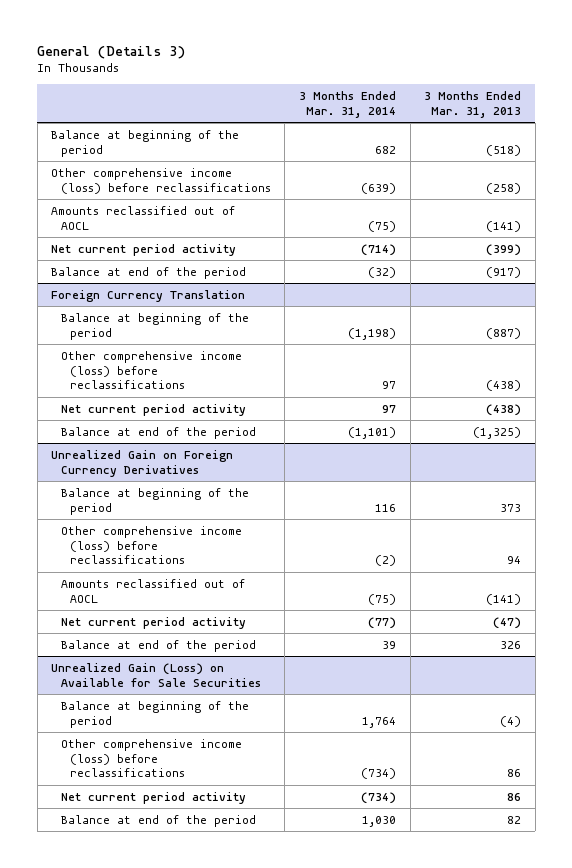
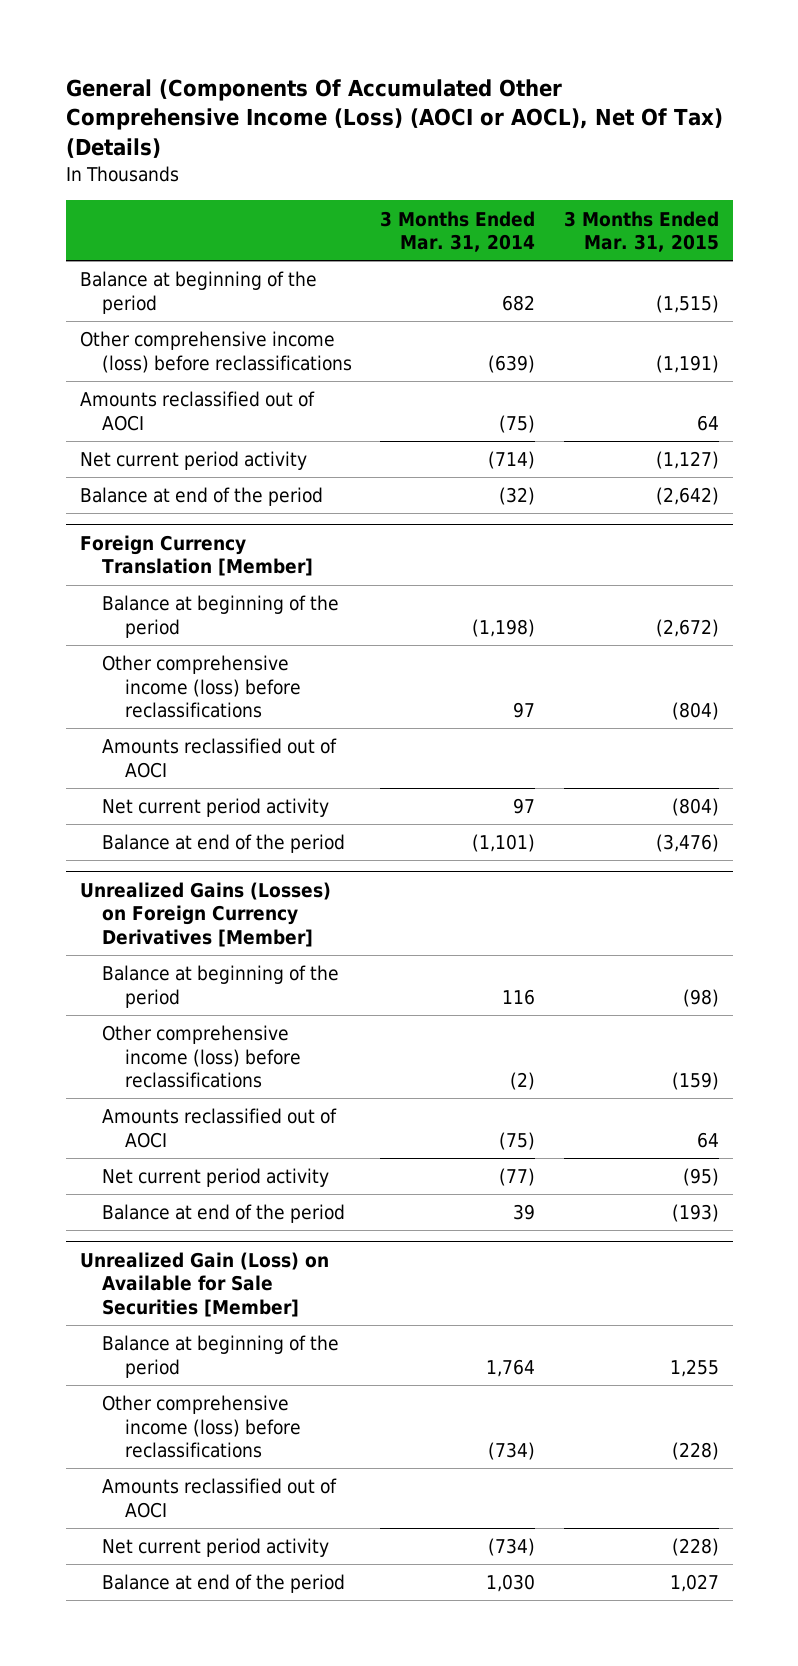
[37,45,186,59] General (Details 3) -> [65,78,723,159] General (Components Of Accumulated Other Comprehensive Income (Loss) (AOCI or AOCL), Net Of Tax) (Details)
[424,90,522,118] 3 Months Ended Mar. 31, 2013 -> none
none -> [563,210,719,253] 3 Months Ended Mar. 31, 2015
[51,205,236,230] Amounts reclassified out of AOCL -> [79,391,315,431] Amounts reclassified out of AOCI
[51,289,246,302] Foreign Currency Translation -> [79,534,314,577] Foreign Currency Translation [Member]
none -> [102,738,338,778] Amounts reclassified out of AOCI
[51,449,234,477] Unrealized Gain on Foreign Currency Derivatives -> [79,881,331,947] Unrealized Gains (Losses) on Foreign Currency Derivatives [Member]
[60,578,245,603] Amounts reclassified out of AOCL -> [102,1108,338,1148] Amounts reclassified out of AOCI
[51,662,261,687] Unrealized Gain (Loss) on Available for Sale Securities -> [79,1251,329,1317] Unrealized Gain (Loss) on Available for Sale Securities [Member]
none -> [102,1478,338,1518] Amounts reclassified out of AOCI

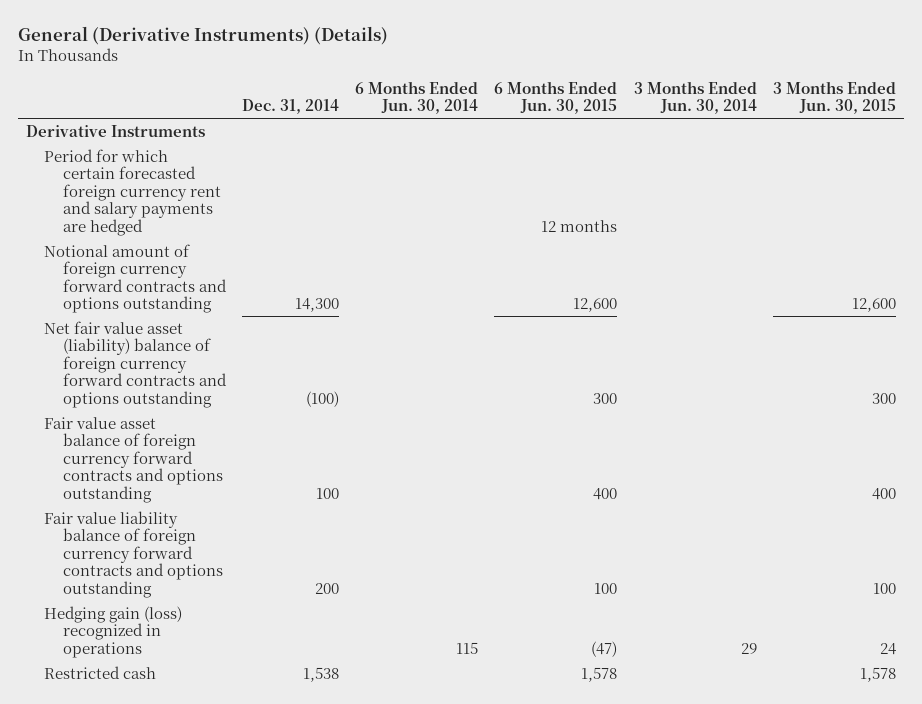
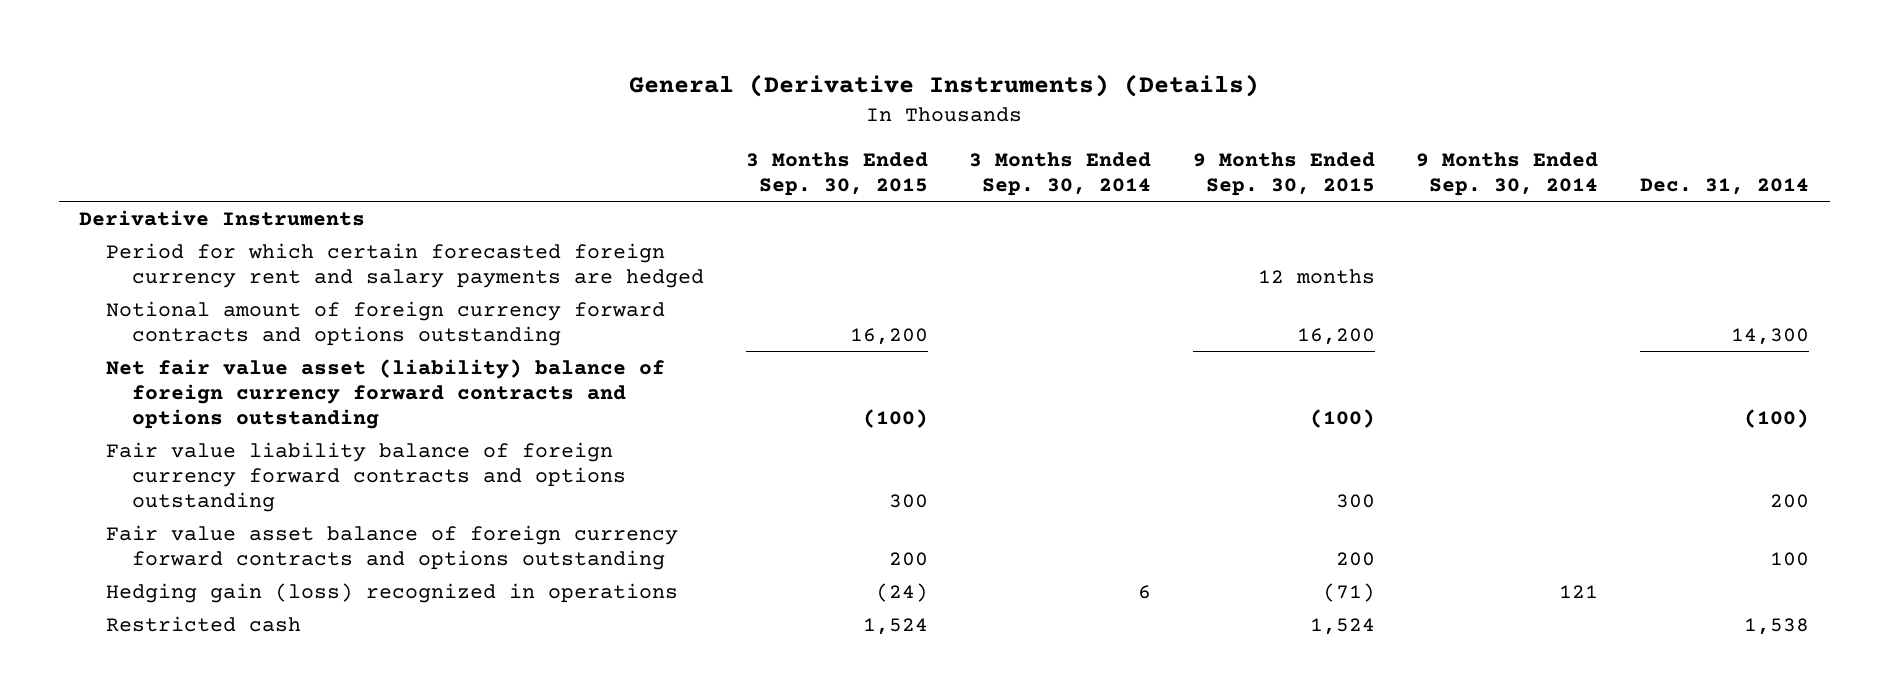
[355,80,479,115] 6 Months Ended Jun. 30, 2014 -> none
[494,80,618,115] 6 Months Ended Jun. 30, 2015 -> none
[633,80,757,115] 3 Months Ended Jun. 30, 2014 -> none
[772,80,896,115] 3 Months Ended Jun. 30, 2015 -> none
none -> [745,151,928,197] 3 Months Ended Sep. 30, 2015
none -> [969,151,1152,197] 3 Months Ended Sep. 30, 2014
none -> [1192,151,1375,197] 9 Months Ended Sep. 30, 2015
none -> [1416,151,1599,197] 9 Months Ended Sep. 30, 2014
[44,416,223,503] Fair value asset balance of foreign currency forward contracts and options outstanding -> [105,524,678,570] Fair value asset balance of foreign currency forward contracts and options outstanding

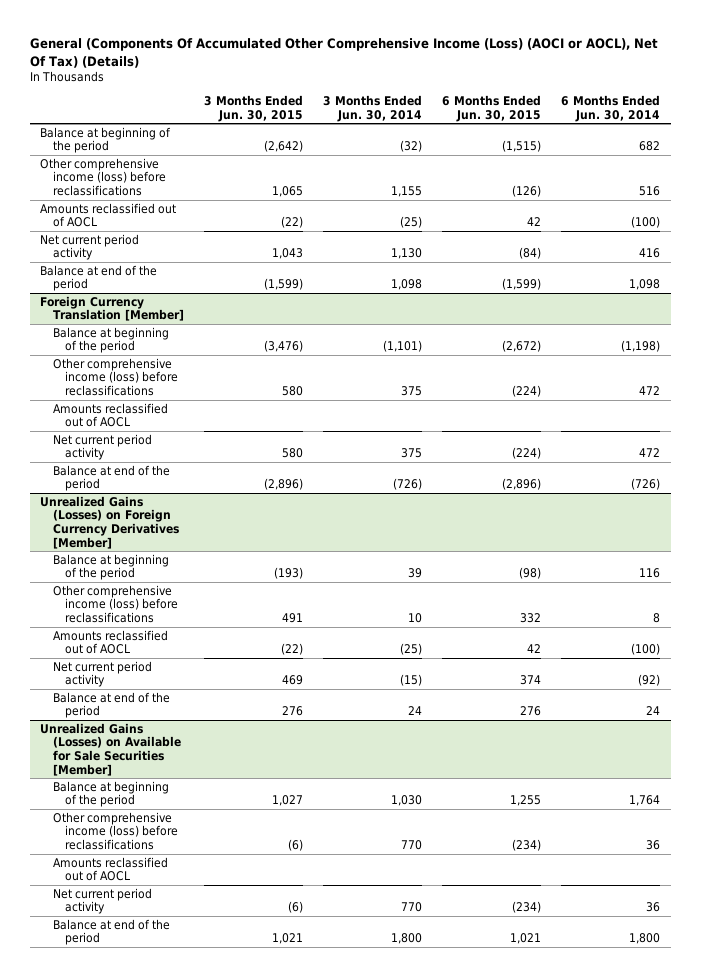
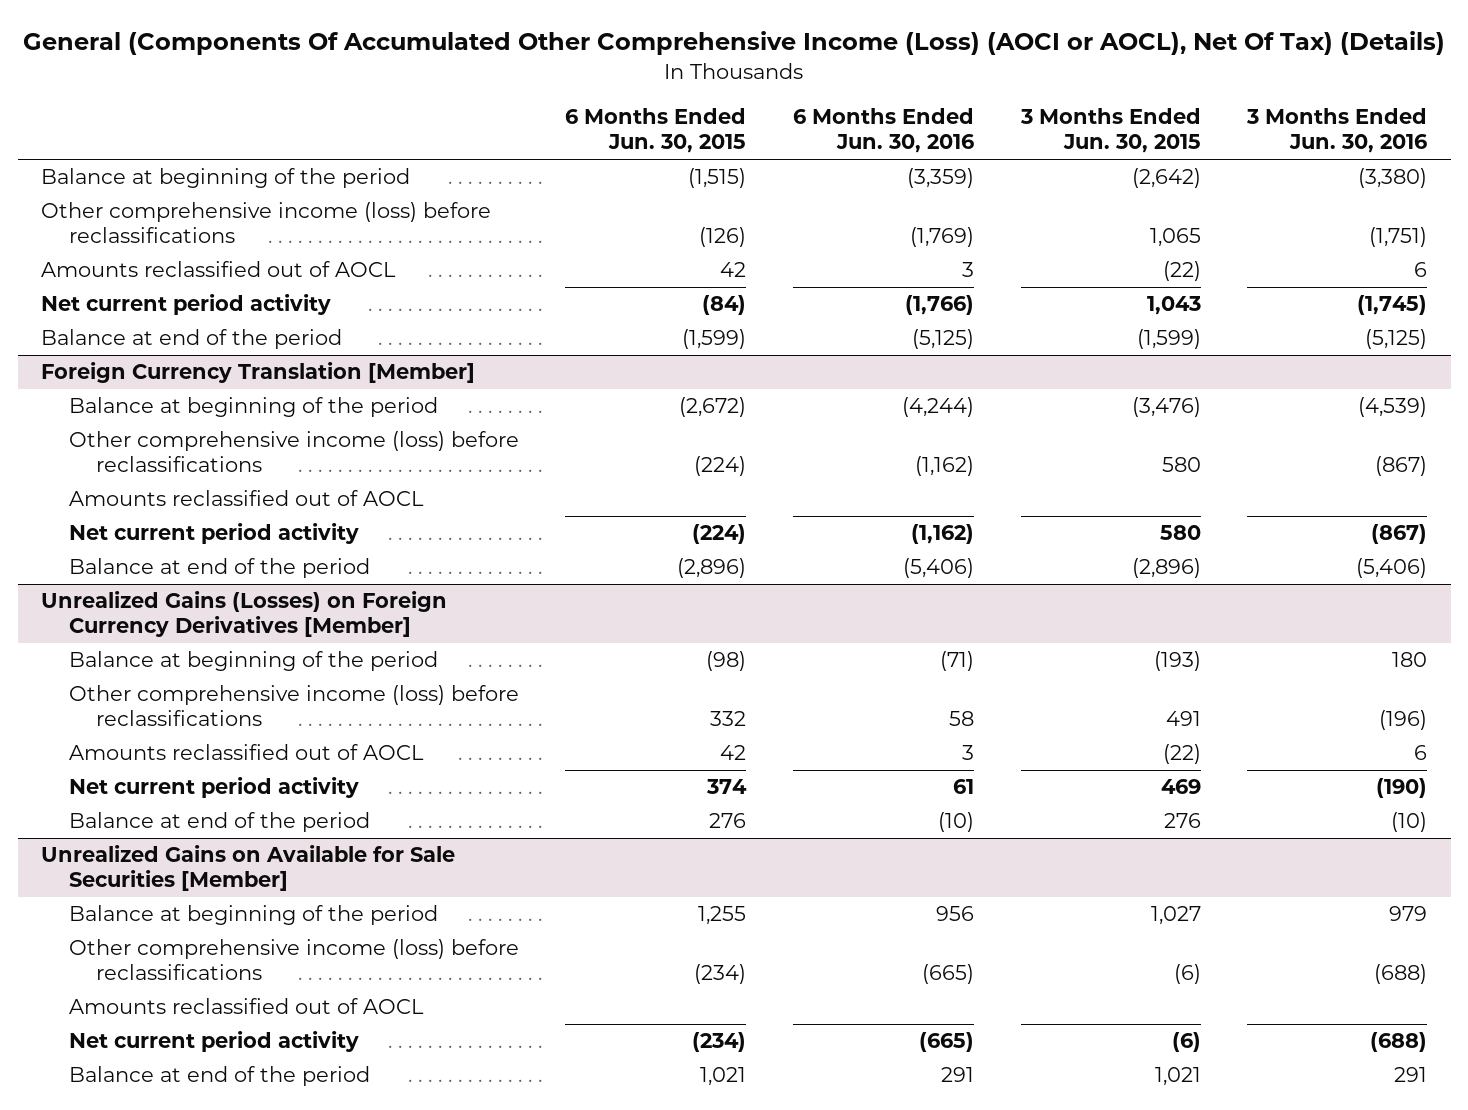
[323,95,423,123] 3 Months Ended Jun. 30, 2014 -> none
[561,95,661,123] 6 Months Ended Jun. 30, 2014 -> none
none -> [792,108,974,154] 6 Months Ended Jun. 30, 2016
none -> [1246,108,1428,154] 3 Months Ended Jun. 30, 2016
[40,722,181,777] Unrealized Gains (Losses) on Available for Sale Securities [Member] -> [41,845,456,892] Unrealized Gains on Available for Sale Securities [Member]

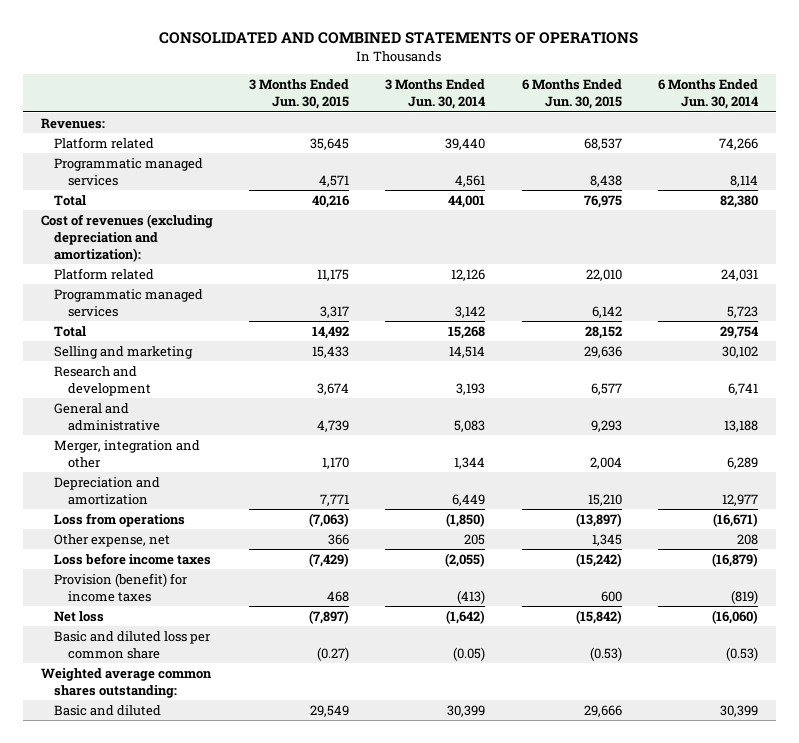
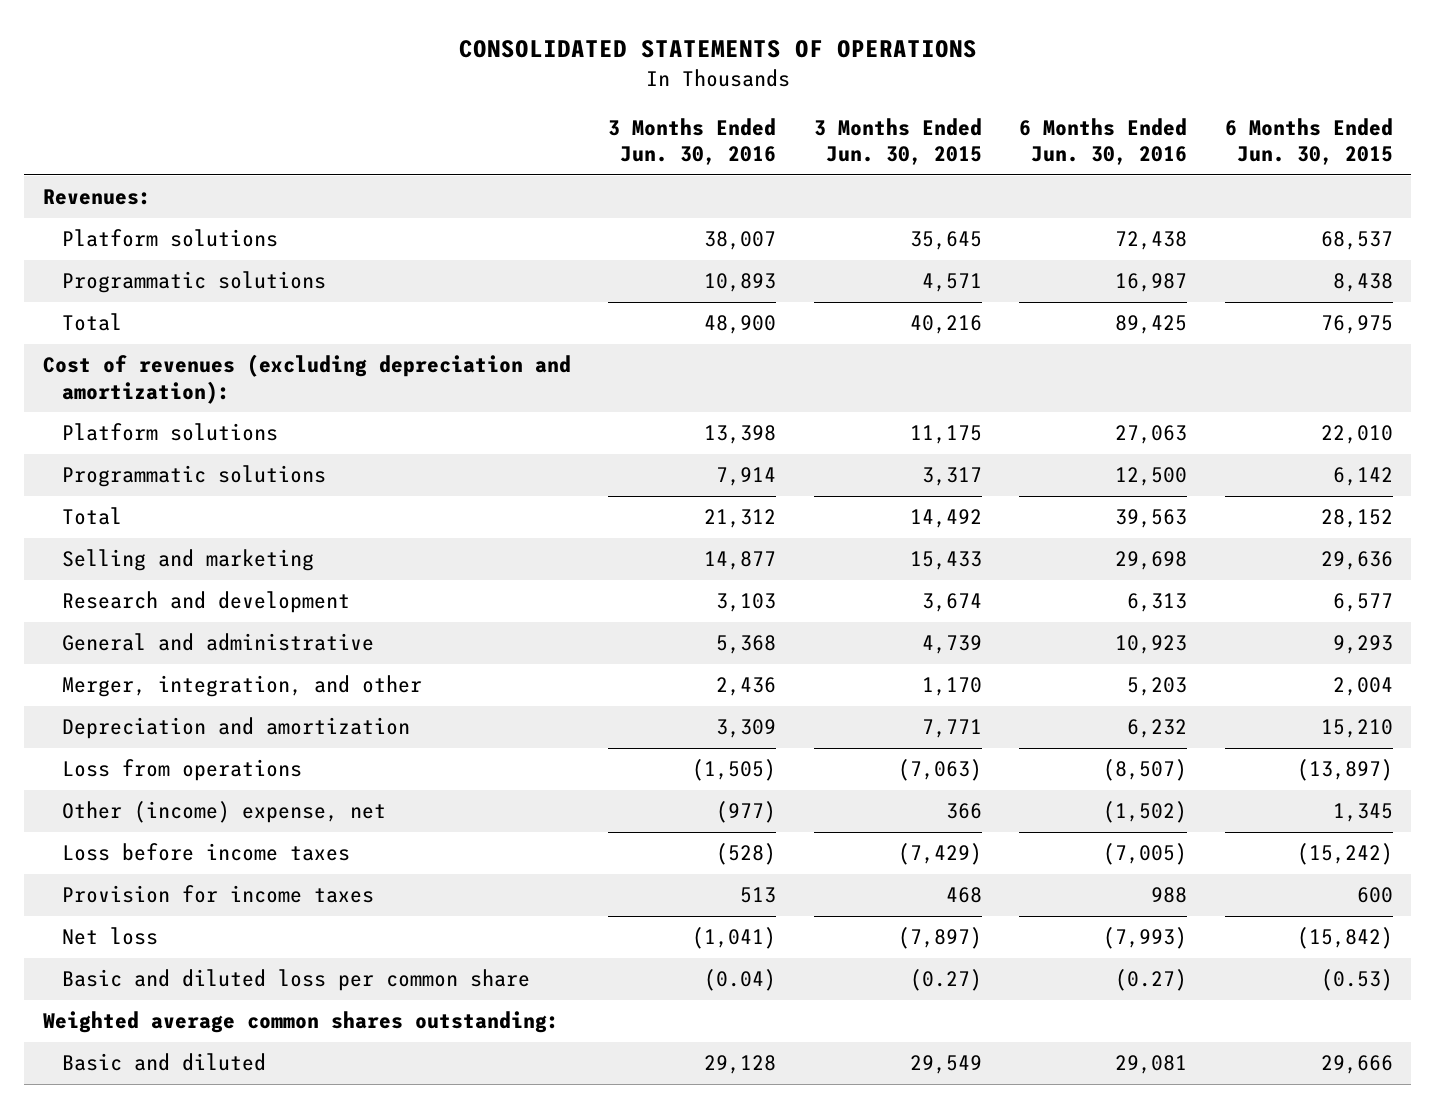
[159,32,639,45] CONSOLIDATED AND COMBINED STATEMENTS OF OPERATIONS -> [458,40,977,59] CONSOLIDATED STATEMENTS OF OPERATIONS
[385,79,486,110] 3 Months Ended Jun. 30, 2014 -> none
[657,79,758,110] 6 Months Ended Jun. 30, 2014 -> none
none -> [608,117,777,166] 3 Months Ended Jun. 30, 2016
none -> [1019,117,1188,166] 6 Months Ended Jun. 30, 2016
[54,136,155,149] Platform related -> [61,229,278,248] Platform solutions
[54,157,204,186] Programmatic managed services -> [61,271,326,294] Programmatic solutions
[54,267,155,280] Platform related -> [61,423,278,442] Platform solutions
[54,288,204,317] Programmatic managed services -> [61,465,326,488] Programmatic solutions
[54,439,201,468] Merger, integration and other -> [61,675,422,698] Merger, integration, and other
[54,533,171,547] Other expense, net -> [61,801,386,824] Other (income) expense, net
[54,572,189,602] Provision (benefit) for income taxes -> [61,885,374,904] Provision for income taxes

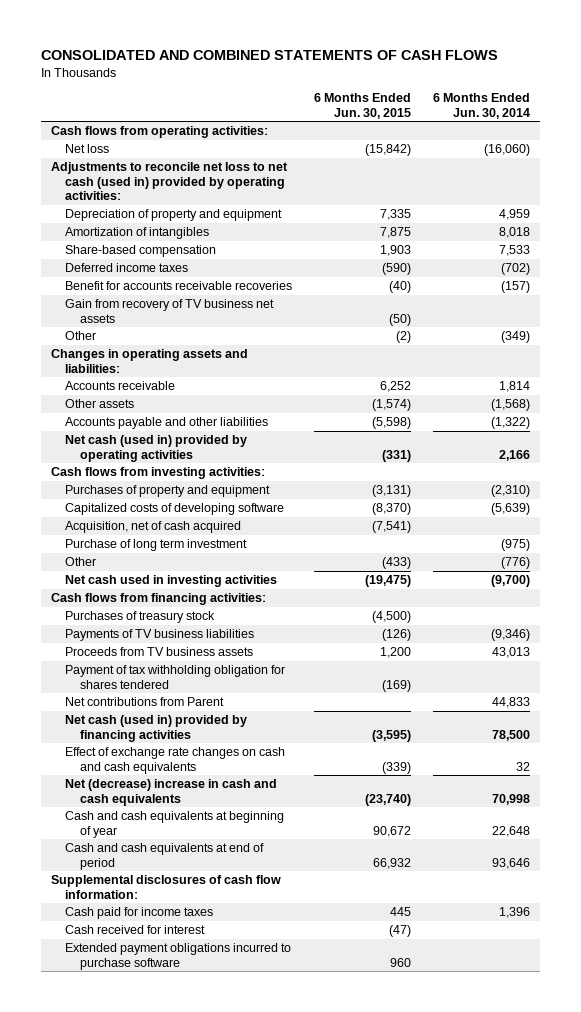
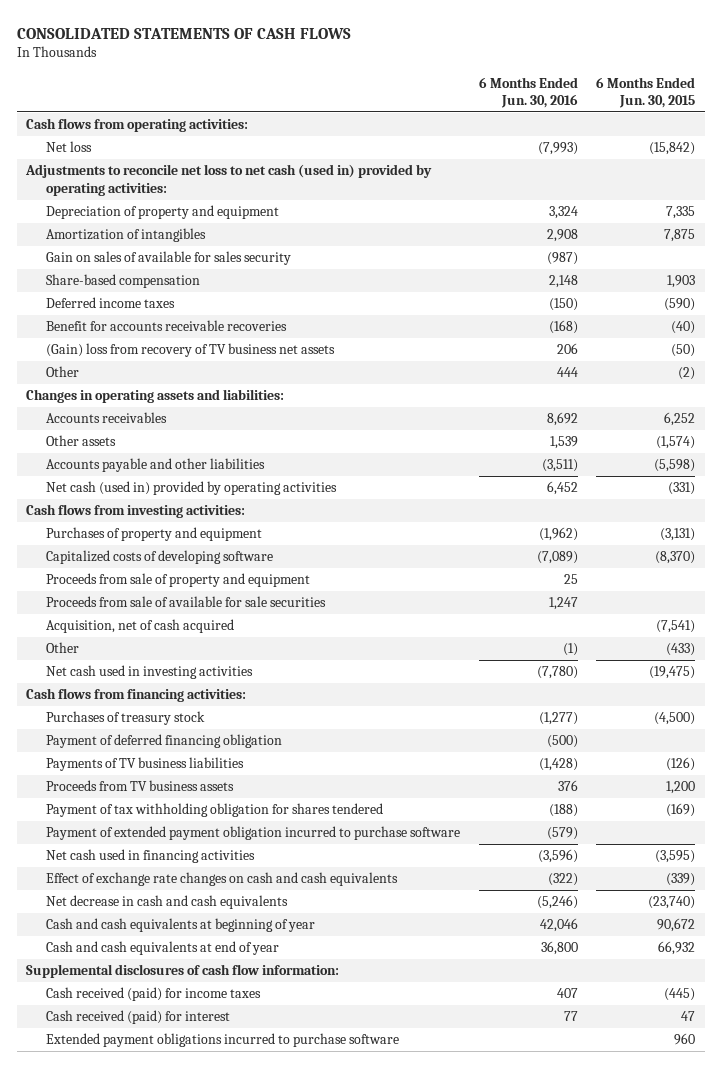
[40,49,498,60] CONSOLIDATED AND COMBINED STATEMENTS OF CASH FLOWS -> [16,27,351,39] CONSOLIDATED STATEMENTS OF CASH FLOWS
[432,93,530,119] 6 Months Ended Jun. 30, 2014 -> none
none -> [478,76,578,108] 6 Months Ended Jun. 30, 2016
none -> [45,251,291,266] Gain on sales of available for sales security
[65,299,275,323] Gain from recovery of TV business net assets -> [45,343,335,358] (Gain) loss from recovery of TV business net assets
[65,381,176,391] Accounts receivable -> [45,412,167,424] Accounts receivables
none -> [45,573,310,588] Proceeds from sale of property and equipment
none -> [45,596,326,608] Proceeds from sale of available for sale securities
[65,539,248,552] Purchase of long term investment -> none
none -> [45,734,282,749] Payment of deferred financing obligation
[65,697,225,707] Net contributions from Parent -> none
none -> [45,826,460,841] Payment of extended payment obligation incurred to purchase software
[65,715,248,742] Net cash (used in) provided by financing activities -> [45,849,255,864] Net cash used in financing activities
[65,779,278,806] Net (decrease) increase in cash and cash equivalents -> [45,895,288,910] Net decrease in cash and cash equivalents
[65,843,265,870] Cash and cash equivalents at end of period -> [45,941,279,956] Cash and cash equivalents at end of year
[65,907,214,920] Cash paid for income taxes -> [45,987,261,1002] Cash received (paid) for income taxes
[390,907,412,917] 445 -> [664,988,696,1002] (445)
[65,925,206,935] Cash received for interest -> [45,1010,230,1025] Cash received (paid) for interest
[389,925,412,938] (47) -> [681,1011,696,1022] 47

